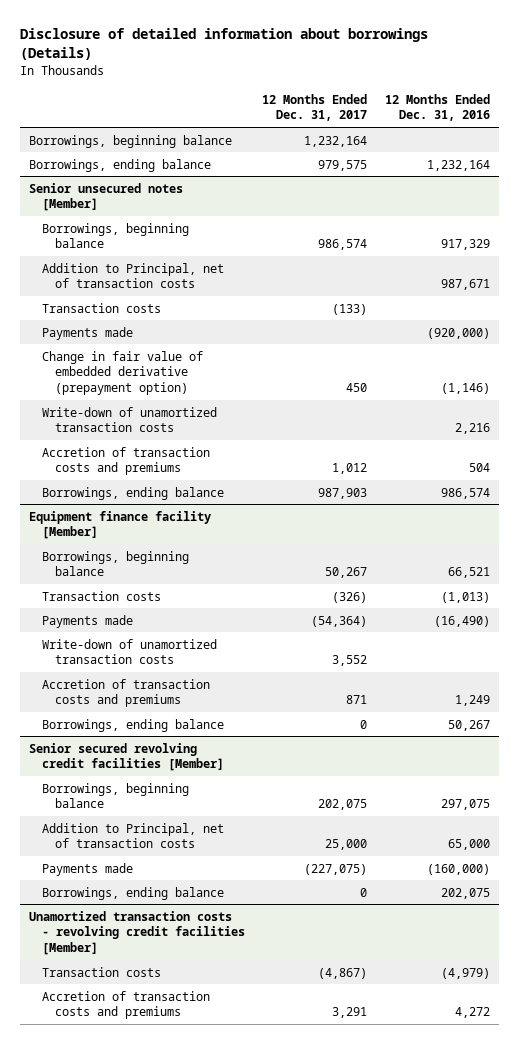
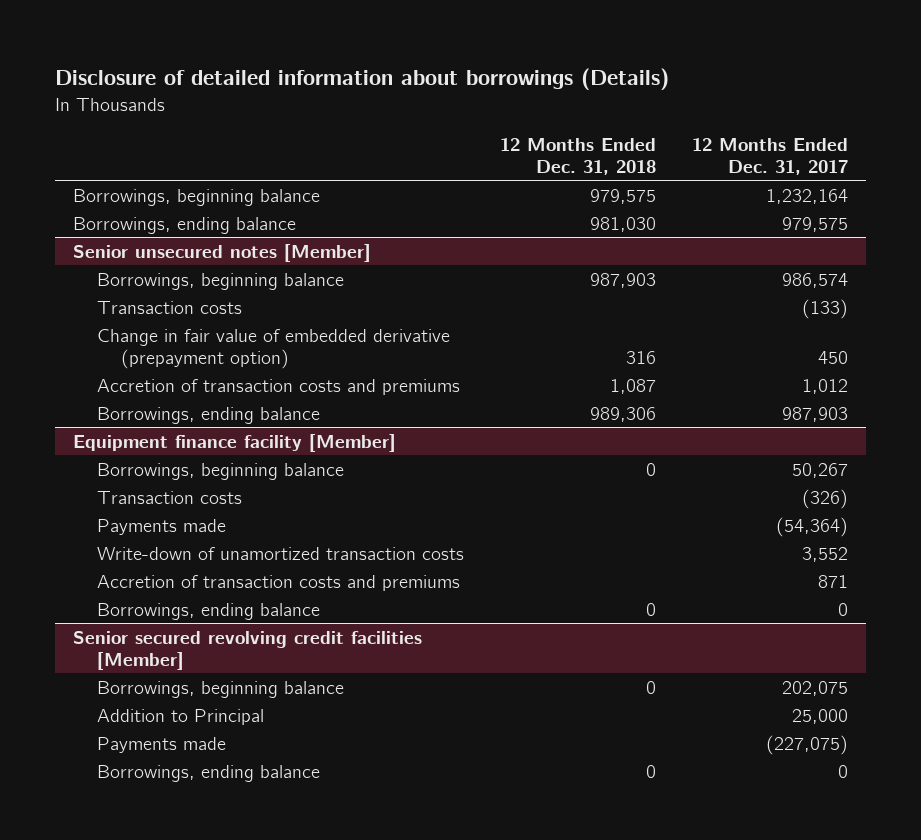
[384,93,490,122] 12 Months Ended Dec. 31, 2016 -> none
none -> [499,137,656,175] 12 Months Ended Dec. 31, 2018
[41,262,224,289] Addition to Principal, net of transaction costs -> none
[41,326,133,340] Payments made -> none
[41,406,217,433] Write-down of unamortized transaction costs -> none
[41,822,224,849] Addition to Principal, net of transaction costs -> [97,708,265,725] Addition to Principal
[29,910,245,955] Unamortized transaction costs - revolving credit facilities [Member] -> none
[41,966,161,977] Transaction costs -> none
[41,990,210,1020] Accretion of transaction costs and premiums -> none

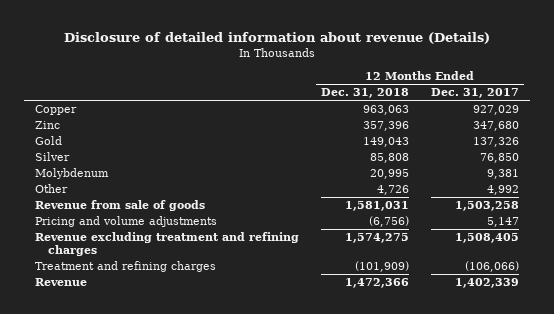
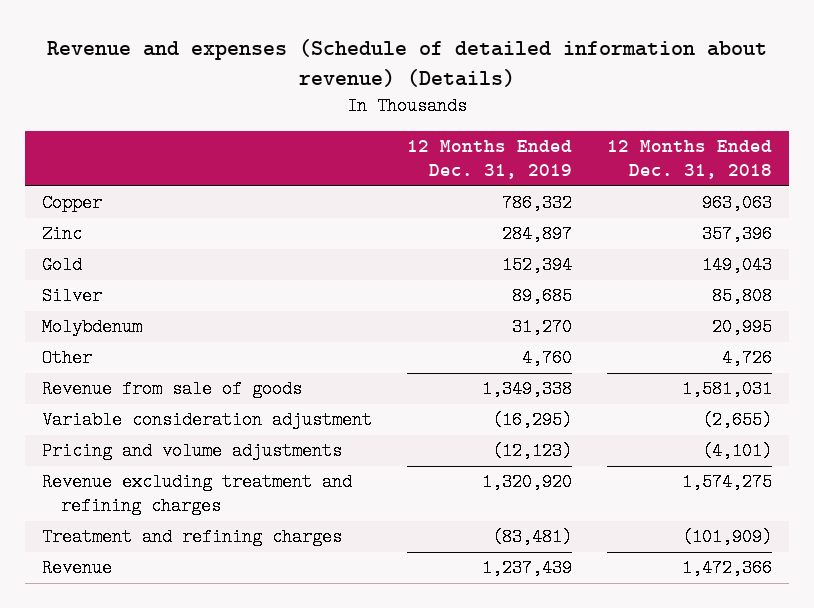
[63,31,490,44] Disclosure of detailed information about revenue (Details) -> [46,39,767,88] Revenue and expenses (Schedule of detailed information about revenue) (Details)
[430,88,519,99] Dec. 31, 2017 -> none
none -> [406,140,572,180] 12 Months Ended Dec. 31, 2019
none -> [42,411,373,430] Variable consideration adjustment
[368,216,409,228] (6,756) -> [701,442,772,461] (4,101)

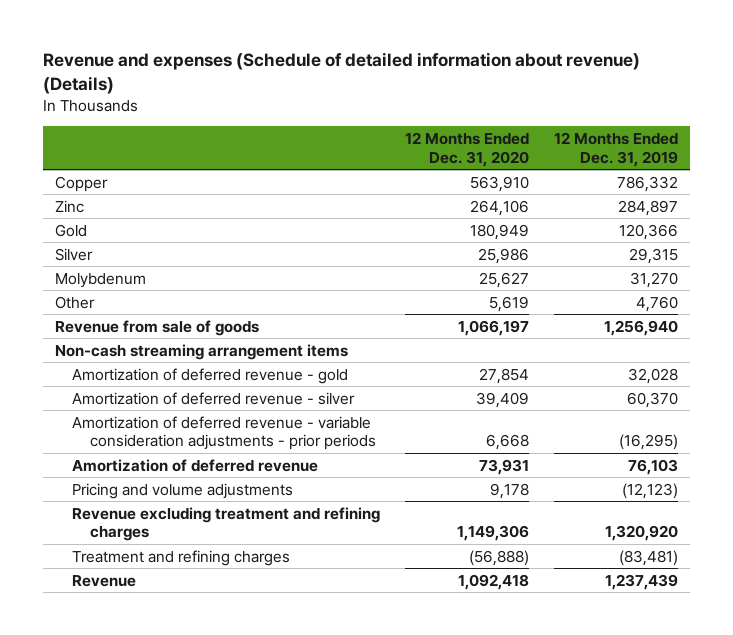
[606,140,772,180] 12 Months Ended Dec. 31, 2018 -> none
none -> [405,132,530,167] 12 Months Ended Dec. 31, 2020
[501,256,572,275] 152,394 -> [619,223,679,240] 120,366
[511,287,572,306] 89,685 -> [629,247,679,264] 29,315
[481,380,572,399] 1,349,338 -> [604,319,679,336] 1,256,940
none -> [54,343,348,360] Non-cash streaming arrangement items
none -> [72,367,349,384] Amortization of deferred revenue - gold
none -> [72,391,356,405] Amortization of deferred revenue - silver
[42,411,373,430] Variable consideration adjustment -> [72,415,376,451] Amortization of deferred revenue - variable consideration adjustments - prior periods
none -> [72,458,319,472] Amortization of deferred revenue

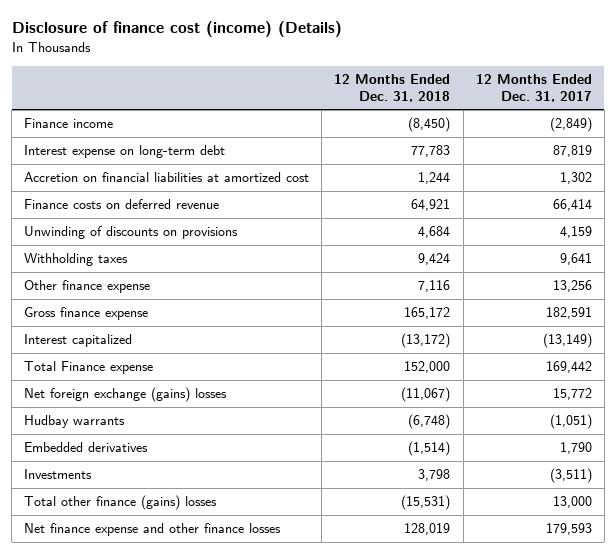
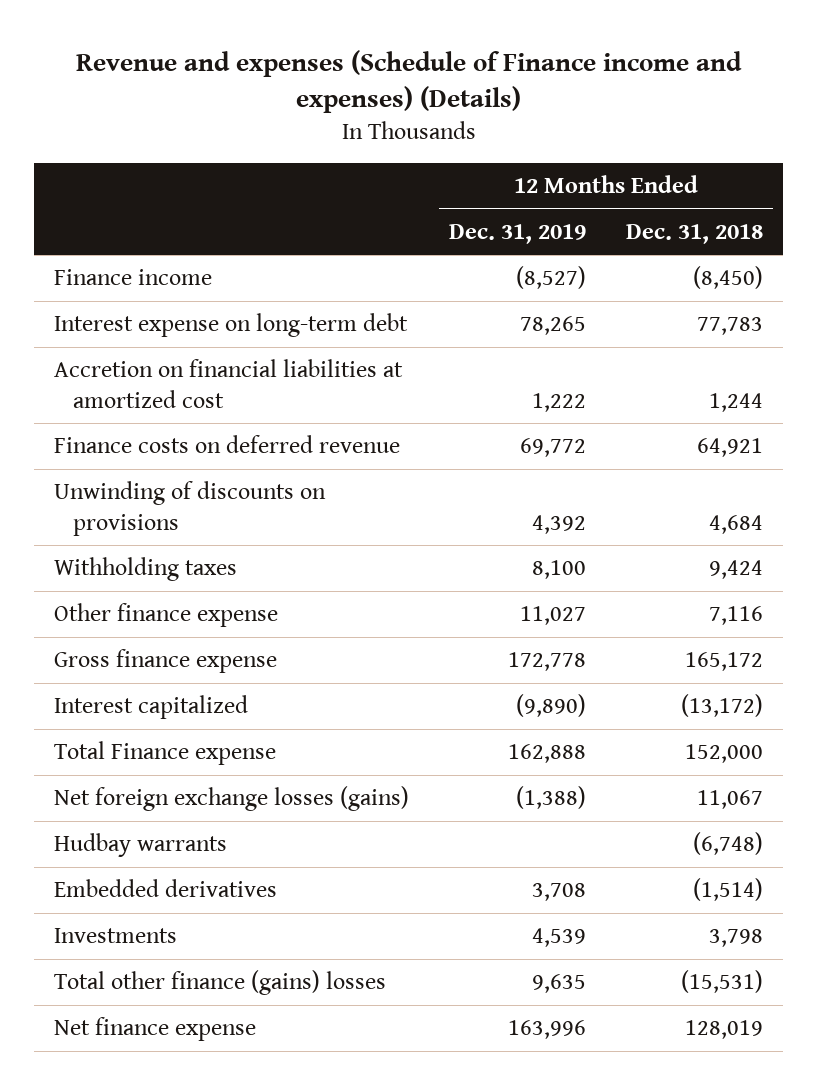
[11,21,342,38] Disclosure of finance cost (income) (Details) -> [75,49,742,114] Revenue and expenses (Schedule of Finance income and expenses) (Details)
[475,73,592,102] 12 Months Ended Dec. 31, 2017 -> none
none -> [449,223,587,244] Dec. 31, 2019
[24,387,228,403] Net foreign exchange (gains) losses -> [54,786,410,812] Net foreign exchange losses (gains)
[401,387,451,403] (11,067) -> [697,790,764,810] 11,067
[24,523,282,537] Net finance expense and other finance losses -> [54,1017,257,1042] Net finance expense

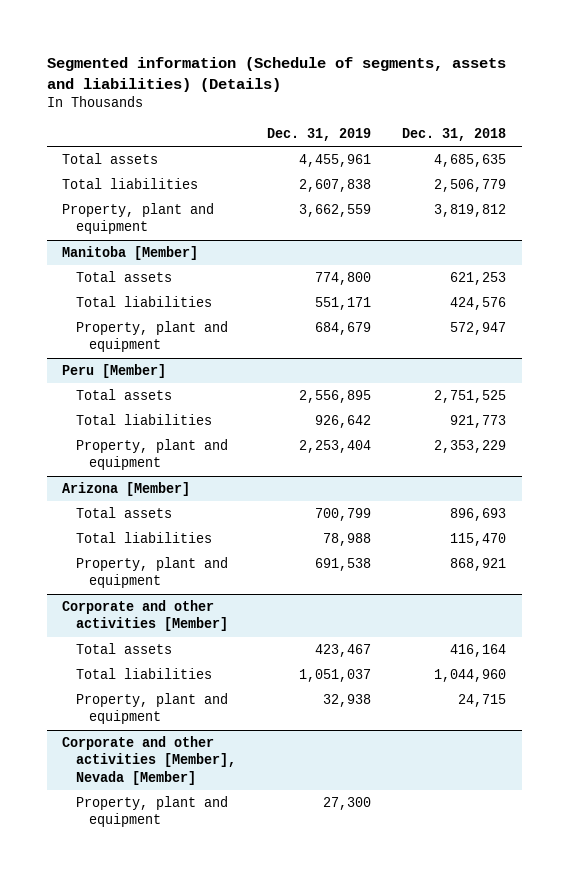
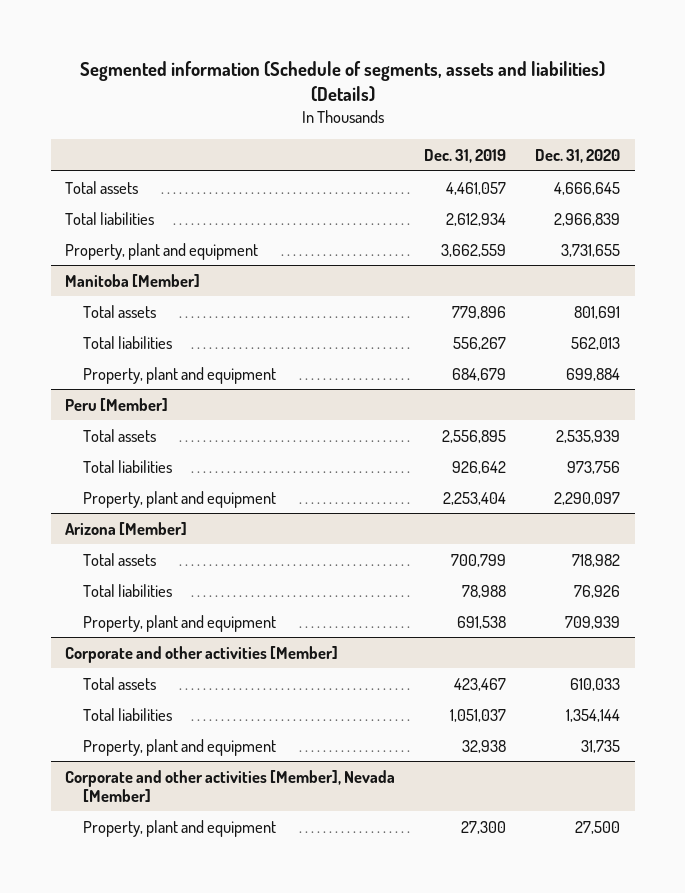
[402,128,507,142] Dec. 31, 2018 -> none
none -> [535,148,621,163] Dec. 31, 2020
[298,154,371,168] 4,455,961 -> [446,181,507,195] 4,461,057
[298,179,371,193] 2,607,838 -> [446,212,507,226] 2,612,934
[314,272,371,286] 774,800 -> [452,305,507,319] 779,896
[314,297,371,311] 551,171 -> [453,336,507,350] 556,267

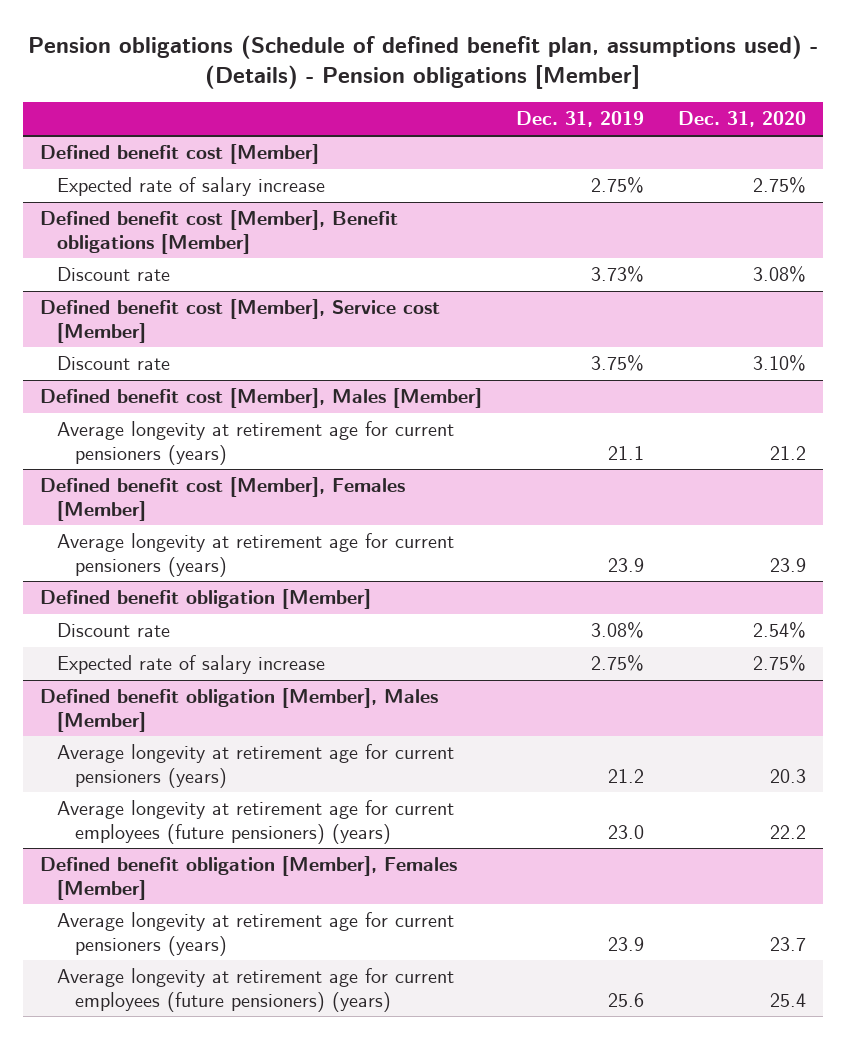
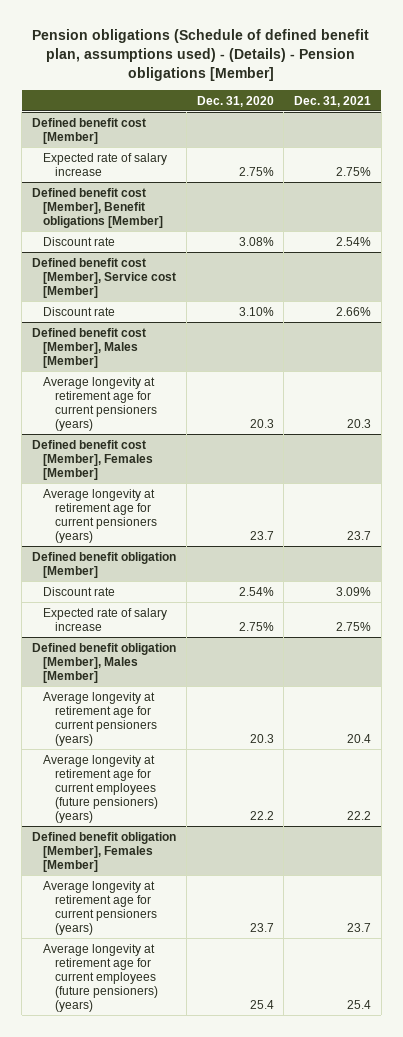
[516,111,645,128] Dec. 31, 2019 -> none
none -> [294,95,372,107] Dec. 31, 2021
[770,445,807,460] 21.2 -> [249,418,274,428] 20.3
[770,557,807,572] 23.9 -> [249,530,274,540] 23.7

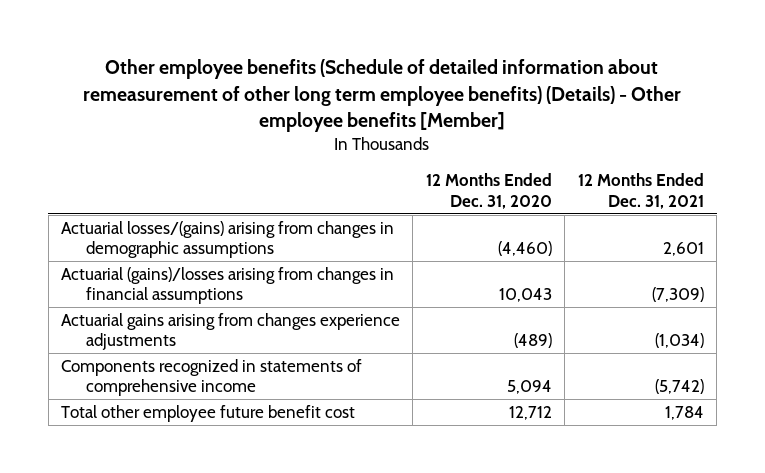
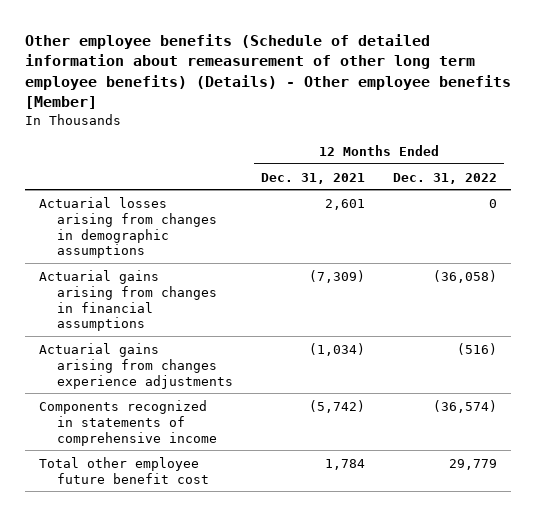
[425,173,552,209] 12 Months Ended Dec. 31, 2020 -> none
none -> [393,172,498,184] Dec. 31, 2022
[60,220,394,259] Actuarial losses/(gains) arising from changes in demographic assumptions -> [39,196,217,259] Actuarial losses arising from changes in demographic assumptions
[60,266,394,305] Actuarial (gains)/losses arising from changes in financial assumptions -> [39,269,217,332] Actuarial gains arising from changes in financial assumptions

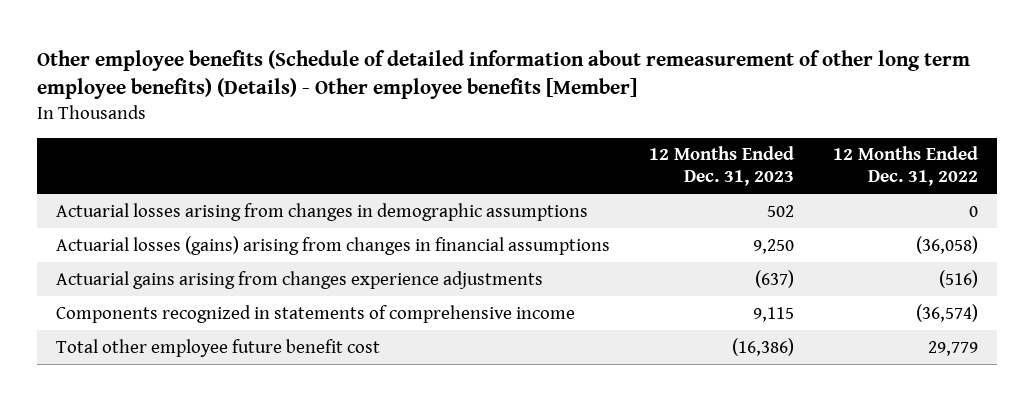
[261,172,366,184] Dec. 31, 2021 -> none
none -> [648,146,794,186] 12 Months Ended Dec. 31, 2023
[39,269,217,332] Actuarial gains arising from changes in financial assumptions -> [56,235,611,255] Actuarial losses (gains) arising from changes in financial assumptions

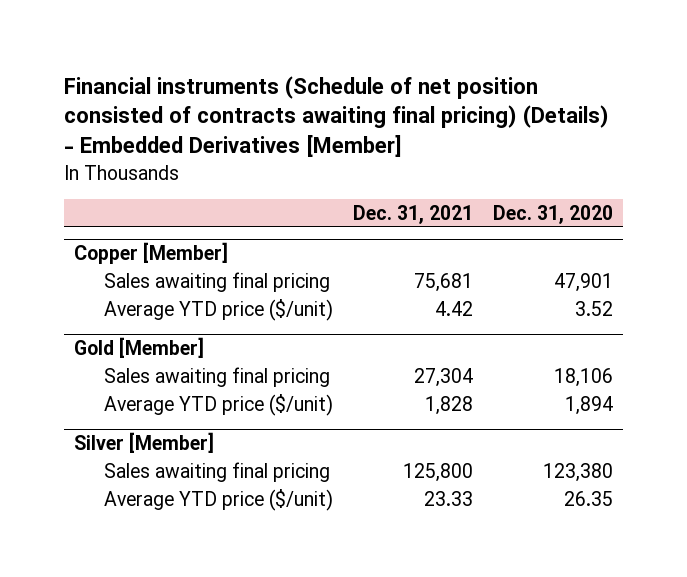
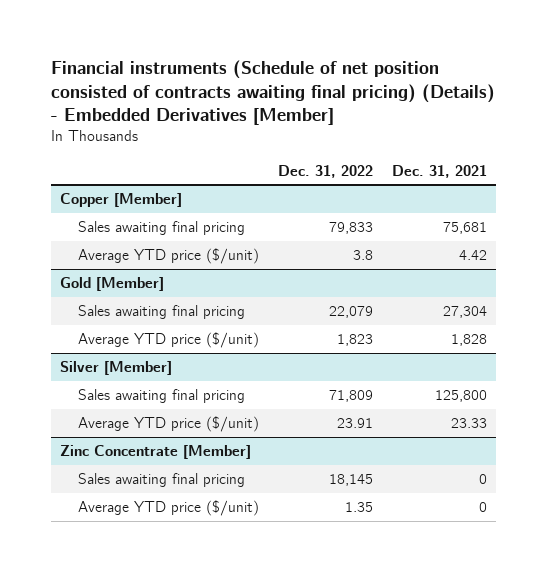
[493,204,614,224] Dec. 31, 2020 -> none
none -> [278,164,374,178] Dec. 31, 2022
none -> [60,445,252,460] Zinc Concentrate [Member]
none -> [78,473,246,488] Sales awaiting final pricing
none -> [78,500,260,517] Average YTD price ($/unit)

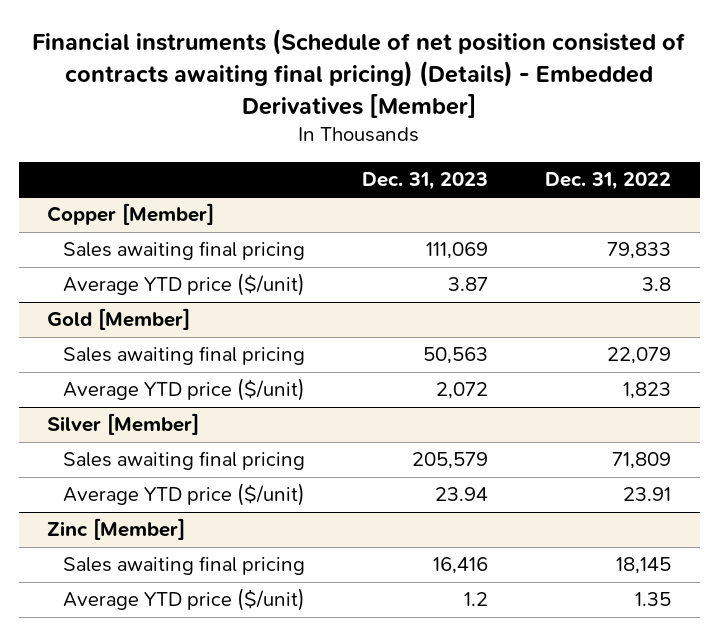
[391,164,487,178] Dec. 31, 2021 -> none
none -> [362,171,489,190] Dec. 31, 2023
[60,445,252,460] Zinc Concentrate [Member] -> [47,518,186,541] Zinc [Member]

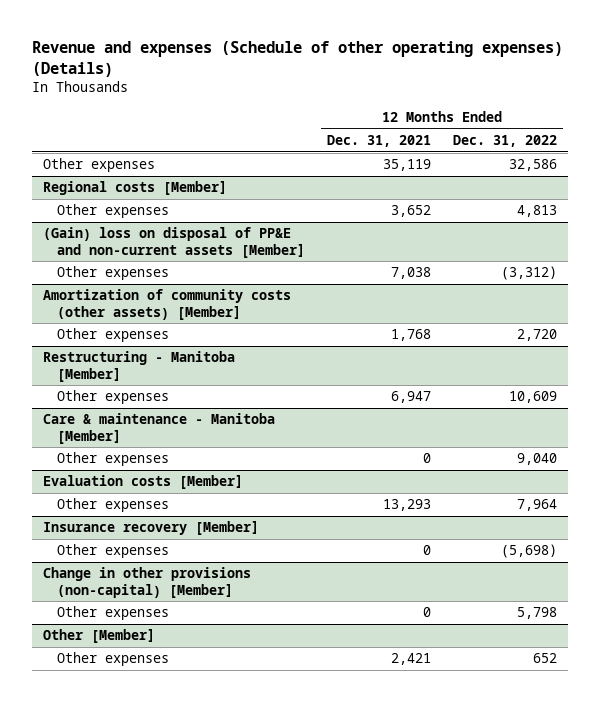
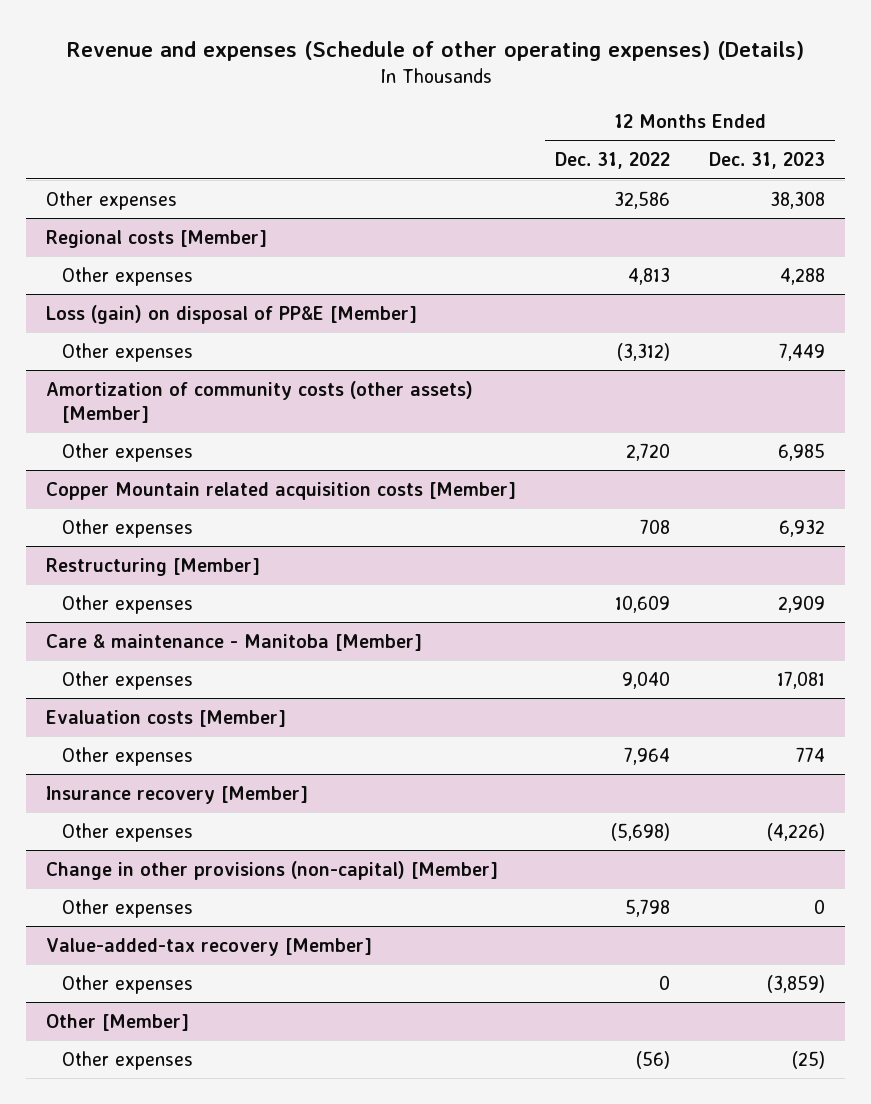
[327,135,432,148] Dec. 31, 2021 -> none
none -> [709,152,826,170] Dec. 31, 2023
[42,227,305,258] (Gain) loss on disposal of PP&E and non-current assets [Member] -> [45,304,417,324] Loss (gain) on disposal of PP&E [Member]
none -> [45,481,516,500] Copper Mountain related acquisition costs [Member]
none -> [61,518,193,538] Other expenses
[42,351,235,382] Restructuring - Manitoba [Member] -> [45,557,260,576] Restructuring [Member]
none -> [45,937,372,956] Value-added-tax recovery [Member]
none -> [61,974,193,994] Other expenses
[533,653,558,664] 652 -> [636,1050,671,1069] (56)

